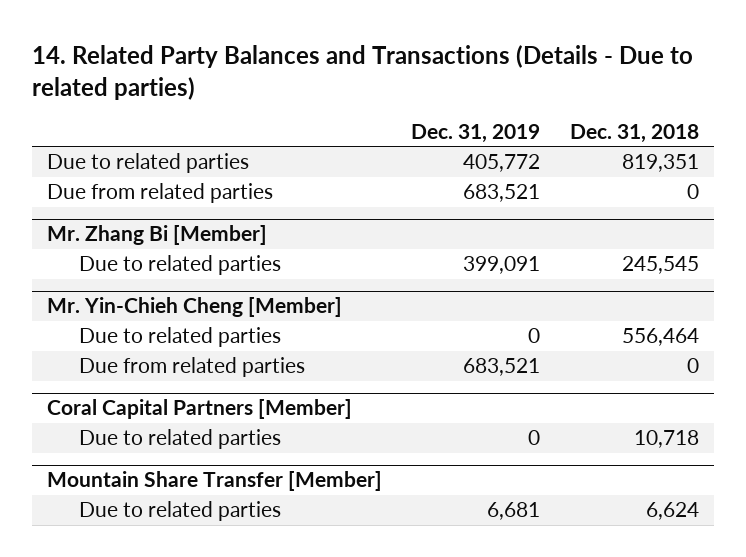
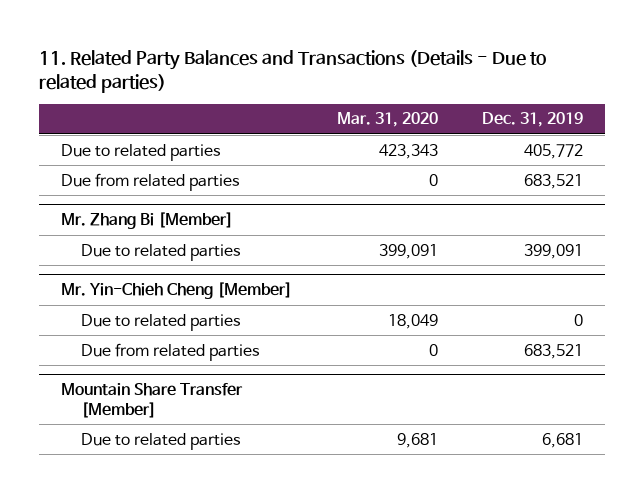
[31,44,693,101] 14. Related Party Balances and Transactions (Details - Due to related parties) -> [39,49,547,93] 11. Related Party Balances and Transactions (Details - Due to related parties)
[570,124,700,144] Dec. 31, 2018 -> none
none -> [336,112,438,128] Mar. 31, 2020
[46,399,352,420] Coral Capital Partners [Member] -> none
[79,429,282,450] Due to related parties -> none

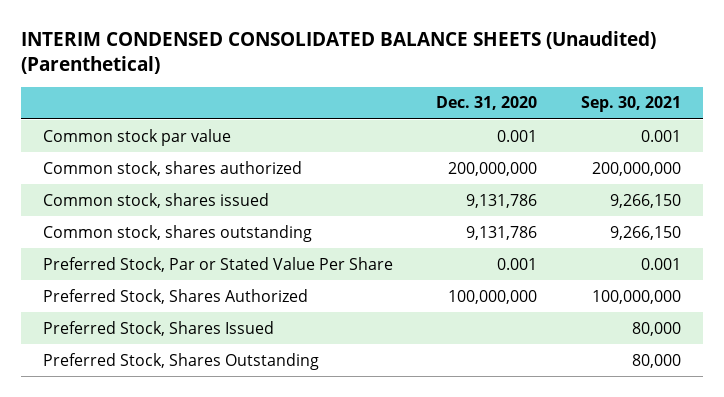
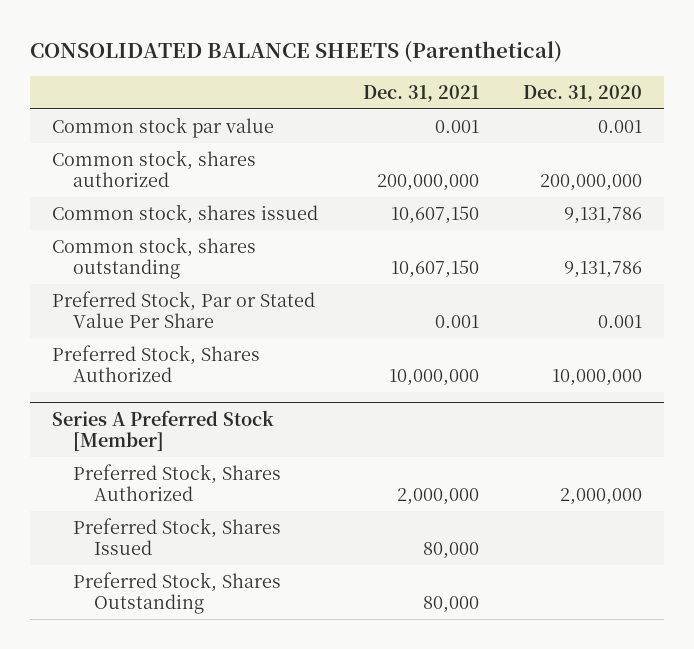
[21,30,657,74] INTERIM CONDENSED CONSOLIDATED BALANCE SHEETS (Unaudited) (Parenthetical) -> [30,41,563,64] CONSOLIDATED BALANCE SHEETS (Parenthetical)
[581,96,682,113] Sep. 30, 2021 -> none
none -> [362,84,479,102] Dec. 31, 2021
[448,289,538,304] 100,000,000 -> [551,369,642,387] 10,000,000
none -> [52,409,275,452] Series A Preferred Stock [Member]
none -> [73,463,282,502] Preferred Stock, Shares Authorized

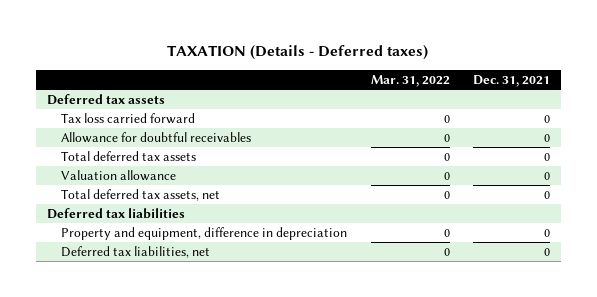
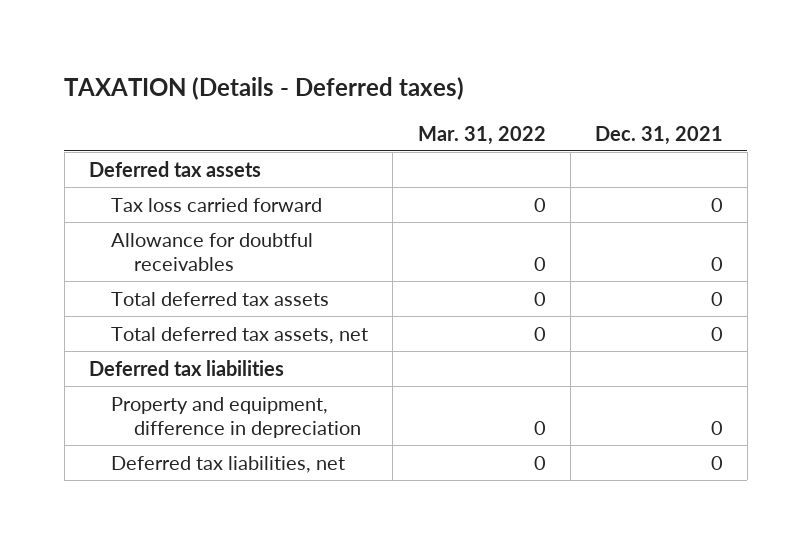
[61,170,177,182] Valuation allowance -> none

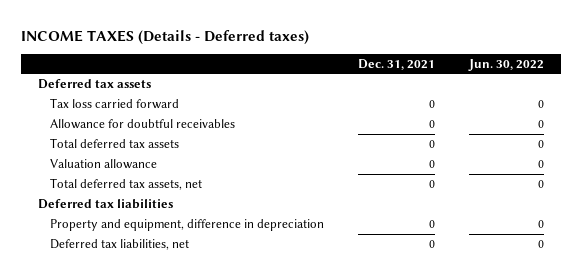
[64,76,465,100] TAXATION (Details - Deferred taxes) -> [20,29,309,45] INCOME TAXES (Details - Deferred taxes)
[417,125,546,145] Mar. 31, 2022 -> none
none -> [467,58,544,71] Jun. 30, 2022
none -> [50,159,158,170] Valuation allowance

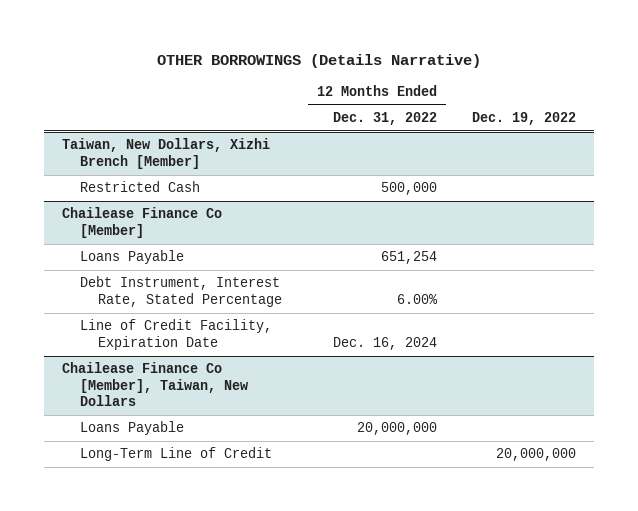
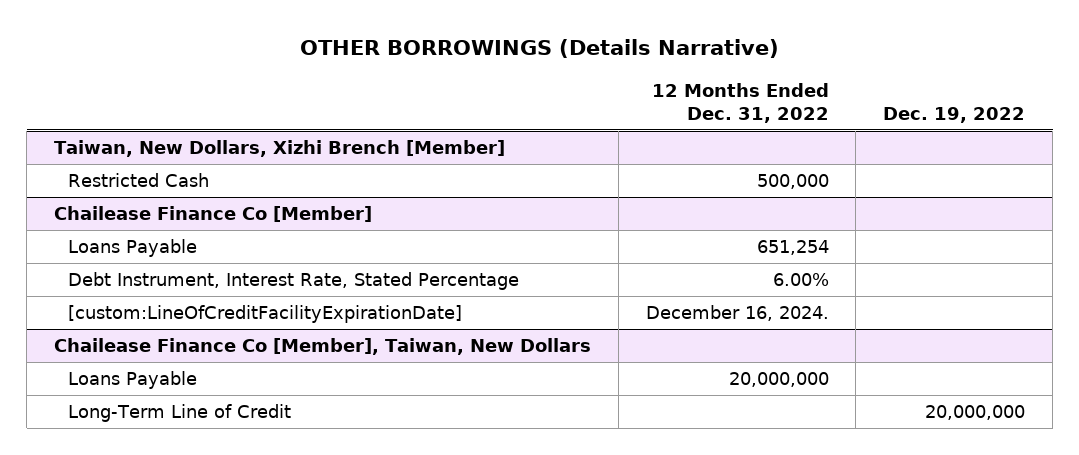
[80,319,273,350] Line of Credit Facility, Expiration Date -> none
none -> [67,305,462,324] [custom:LineOfCreditFacilityExpirationDate]

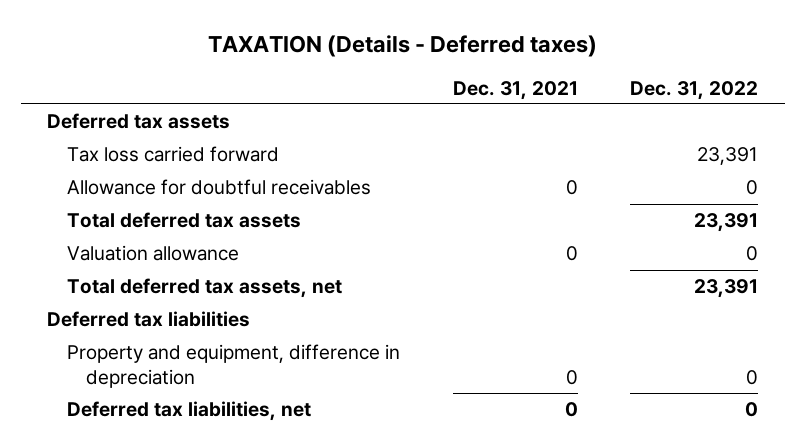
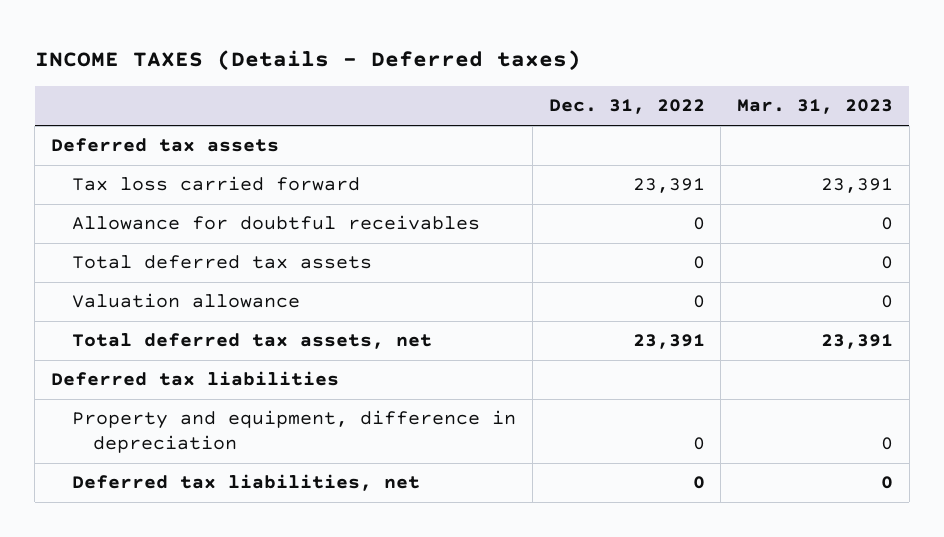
[207,34,597,57] TAXATION (Details - Deferred taxes) -> [34,49,581,71] INCOME TAXES (Details - Deferred taxes)
[452,80,578,100] Dec. 31, 2021 -> none
none -> [737,99,894,115] Mar. 31, 2023
[694,213,759,233] 23,391 -> [692,256,705,270] 0

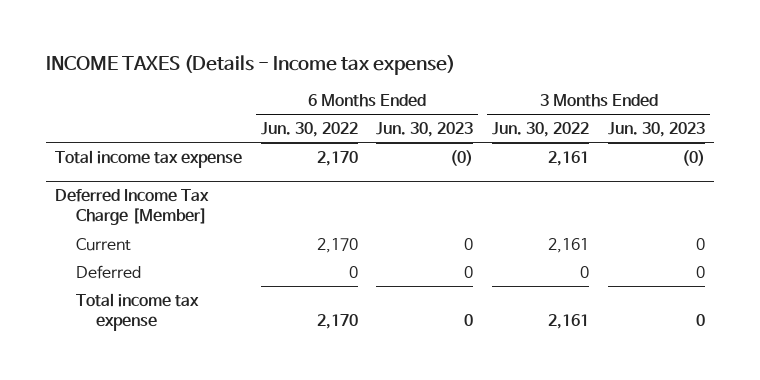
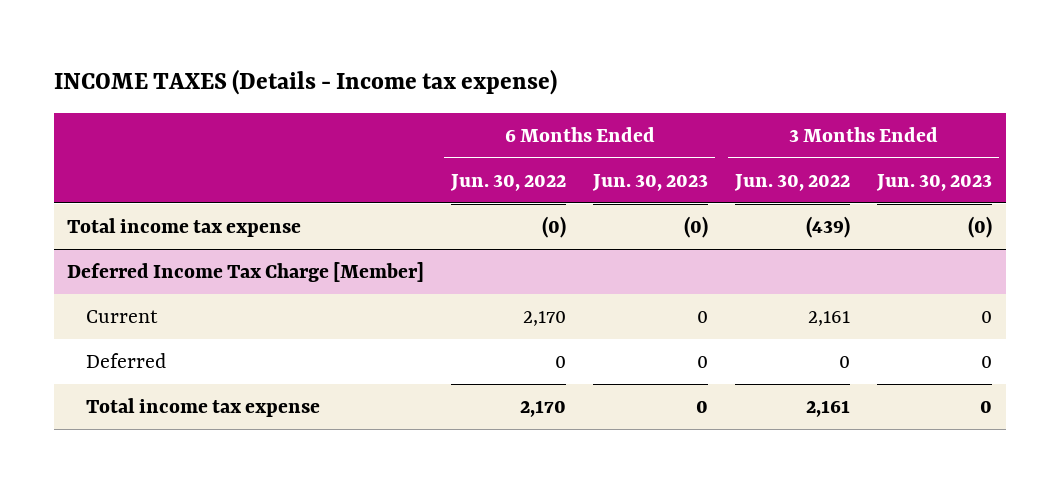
[316,150,358,166] 2,170 -> [542,216,567,239] (0)
[548,150,590,166] 2,161 -> [806,216,851,239] (439)

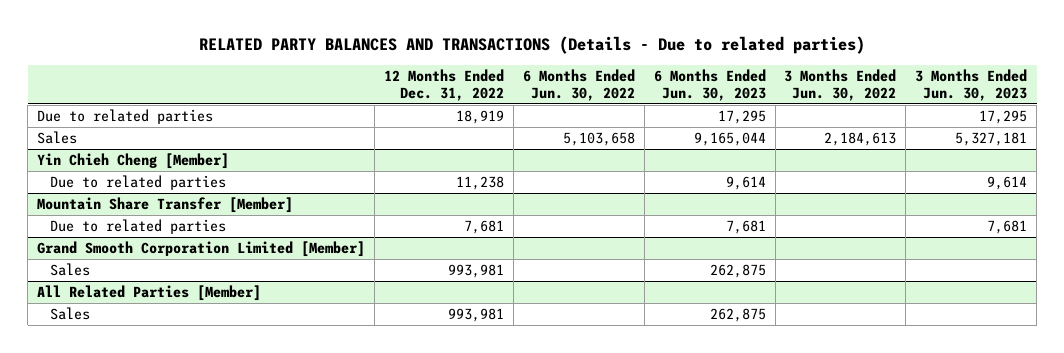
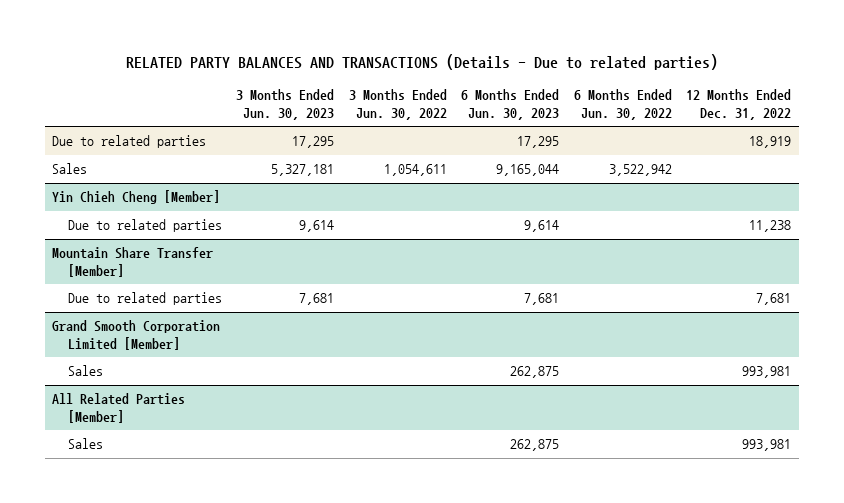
[562,132,635,147] 5,103,658 -> [608,164,672,177] 3,522,942
[824,132,897,147] 2,184,613 -> [383,164,447,177] 1,054,611

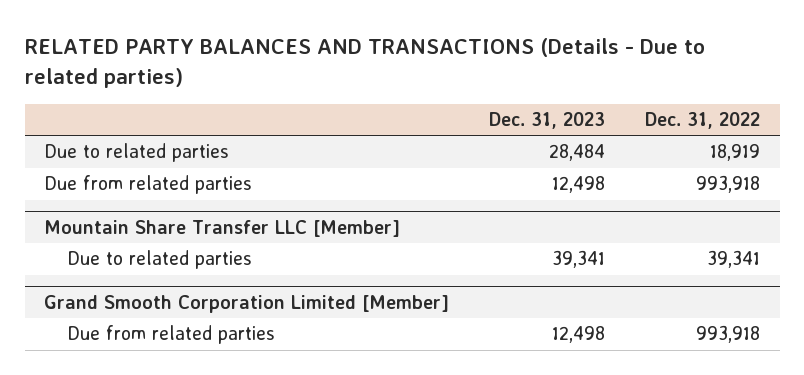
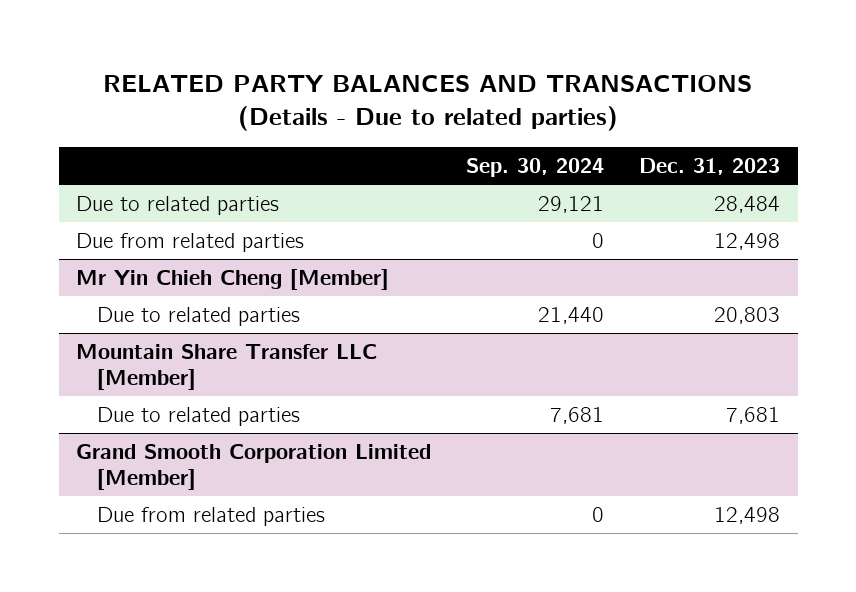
[644,111,760,129] Dec. 31, 2022 -> none
none -> [466,157,605,177] Sep. 30, 2024
none -> [76,269,390,291] Mr Yin Chieh Cheng [Member]
none -> [97,307,301,327] Due to related parties
[552,250,606,269] 39,341 -> [726,407,781,425] 7,681

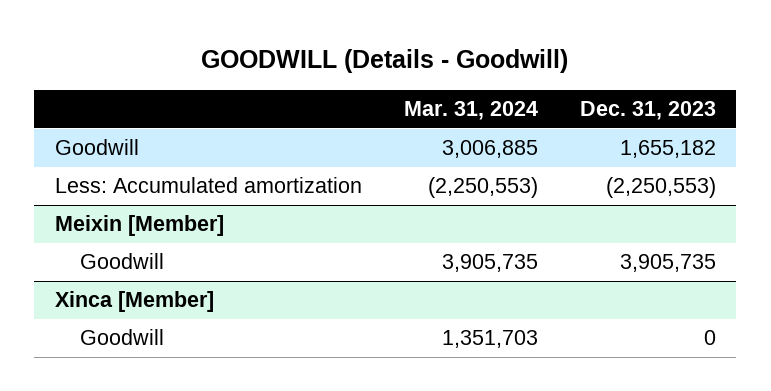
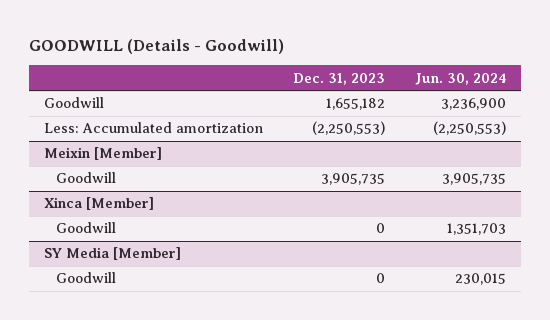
[403,101,538,121] Mar. 31, 2024 -> none
none -> [415,72,507,85] Jun. 30, 2024
none -> [43,247,181,261] SY Media [Member]
none -> [56,272,117,284] Goodwill

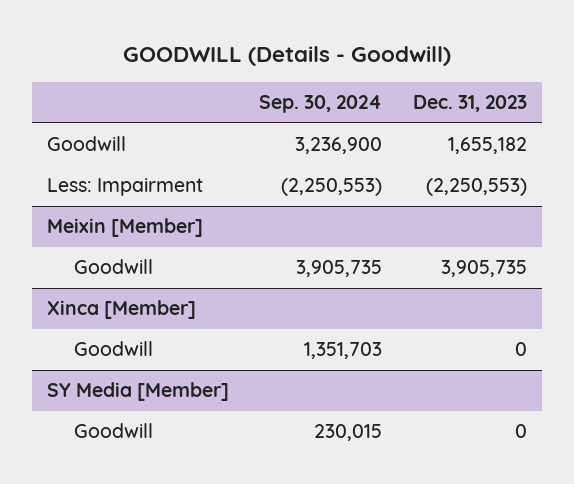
[415,72,507,85] Jun. 30, 2024 -> none
none -> [259,95,383,114] Sep. 30, 2024
[43,122,263,134] Less: Accumulated amortization -> [46,178,203,197] Less: Impairment

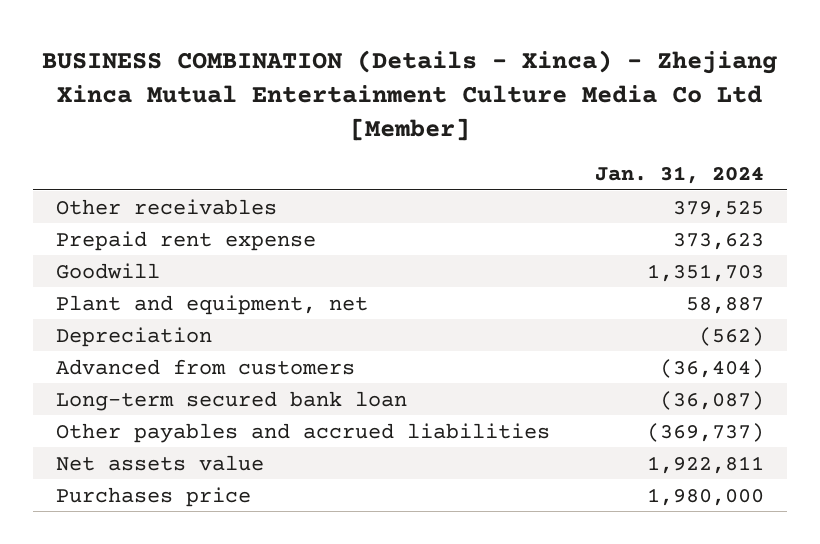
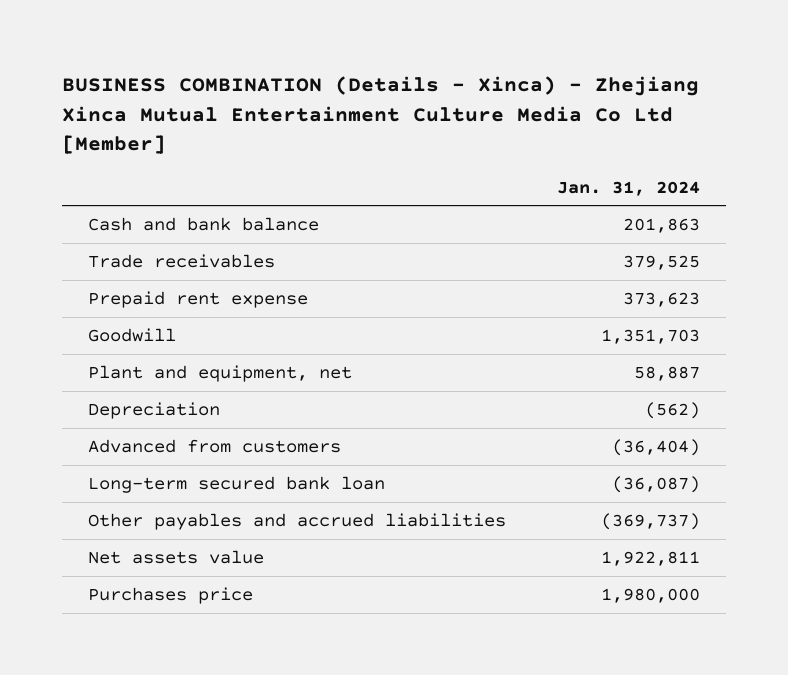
none -> [87,216,319,231] Cash and bank balance
[56,198,278,215] Other receivables -> [87,253,275,268] Trade receivables

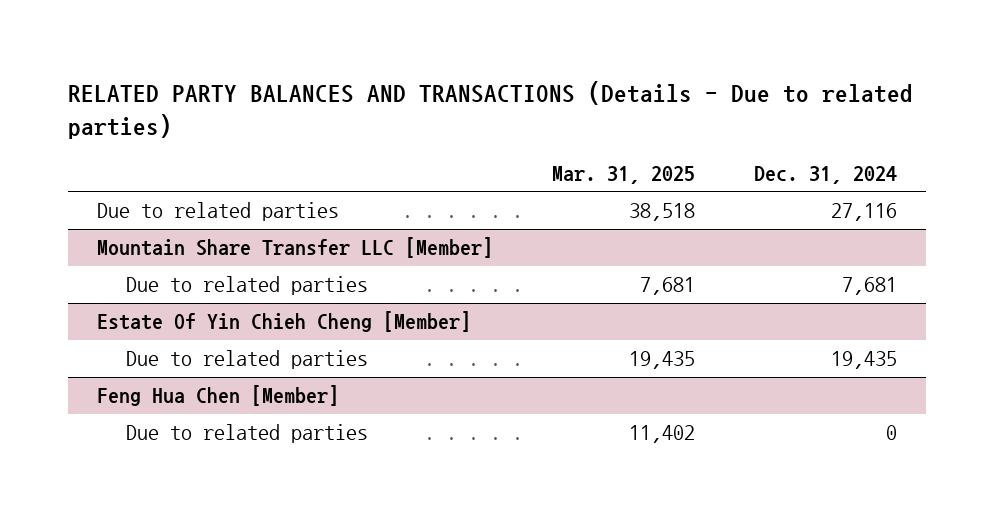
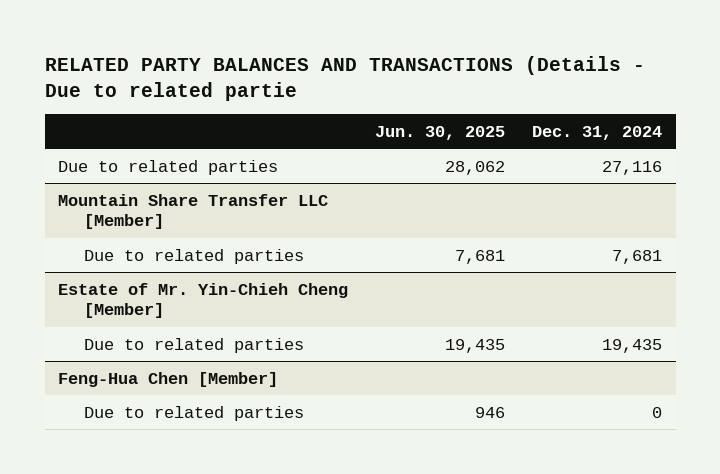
[67,80,913,139] RELATED PARTY BALANCES AND TRANSACTIONS (Details - Due to related parties) -> [44,55,645,102] RELATED PARTY BALANCES AND TRANSACTIONS (Details - Due to related partie
[552,166,696,185] Mar. 31, 2025 -> none
none -> [375,125,506,140] Jun. 30, 2025
[97,311,472,333] Estate Of Yin Chieh Cheng [Member] -> [58,282,349,319] Estate of Mr. Yin-Chieh Cheng [Member]
[97,385,340,407] Feng Hua Chen [Member] -> [58,371,279,387] Feng-Hua Chen [Member]

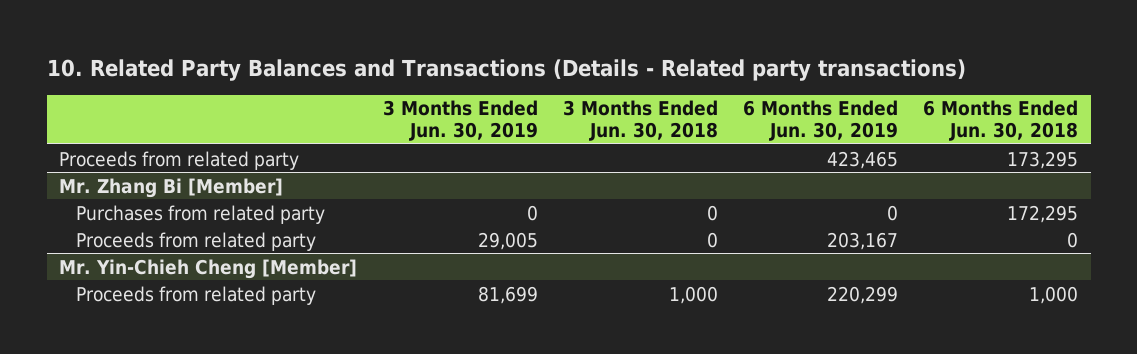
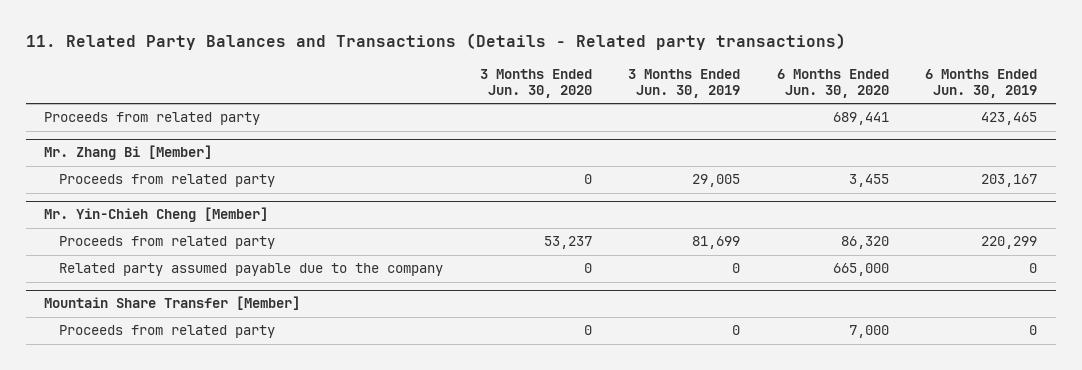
[46,59,966,82] 10. Related Party Balances and Transactions (Details - Related party transactions) -> [26,33,847,51] 11. Related Party Balances and Transactions (Details - Related party transactions)
[562,100,718,142] 3 Months Ended Jun. 30, 2018 -> none
[923,100,1079,142] 6 Months Ended Jun. 30, 2018 -> none
none -> [479,68,592,98] 3 Months Ended Jun. 30, 2020
none -> [776,68,889,98] 6 Months Ended Jun. 30, 2020
[75,204,325,224] Purchases from related party -> none
none -> [59,263,444,277] Related party assumed payable due to the company
none -> [44,296,301,311] Mountain Share Transfer [Member]
none -> [59,325,276,339] Proceeds from related party

